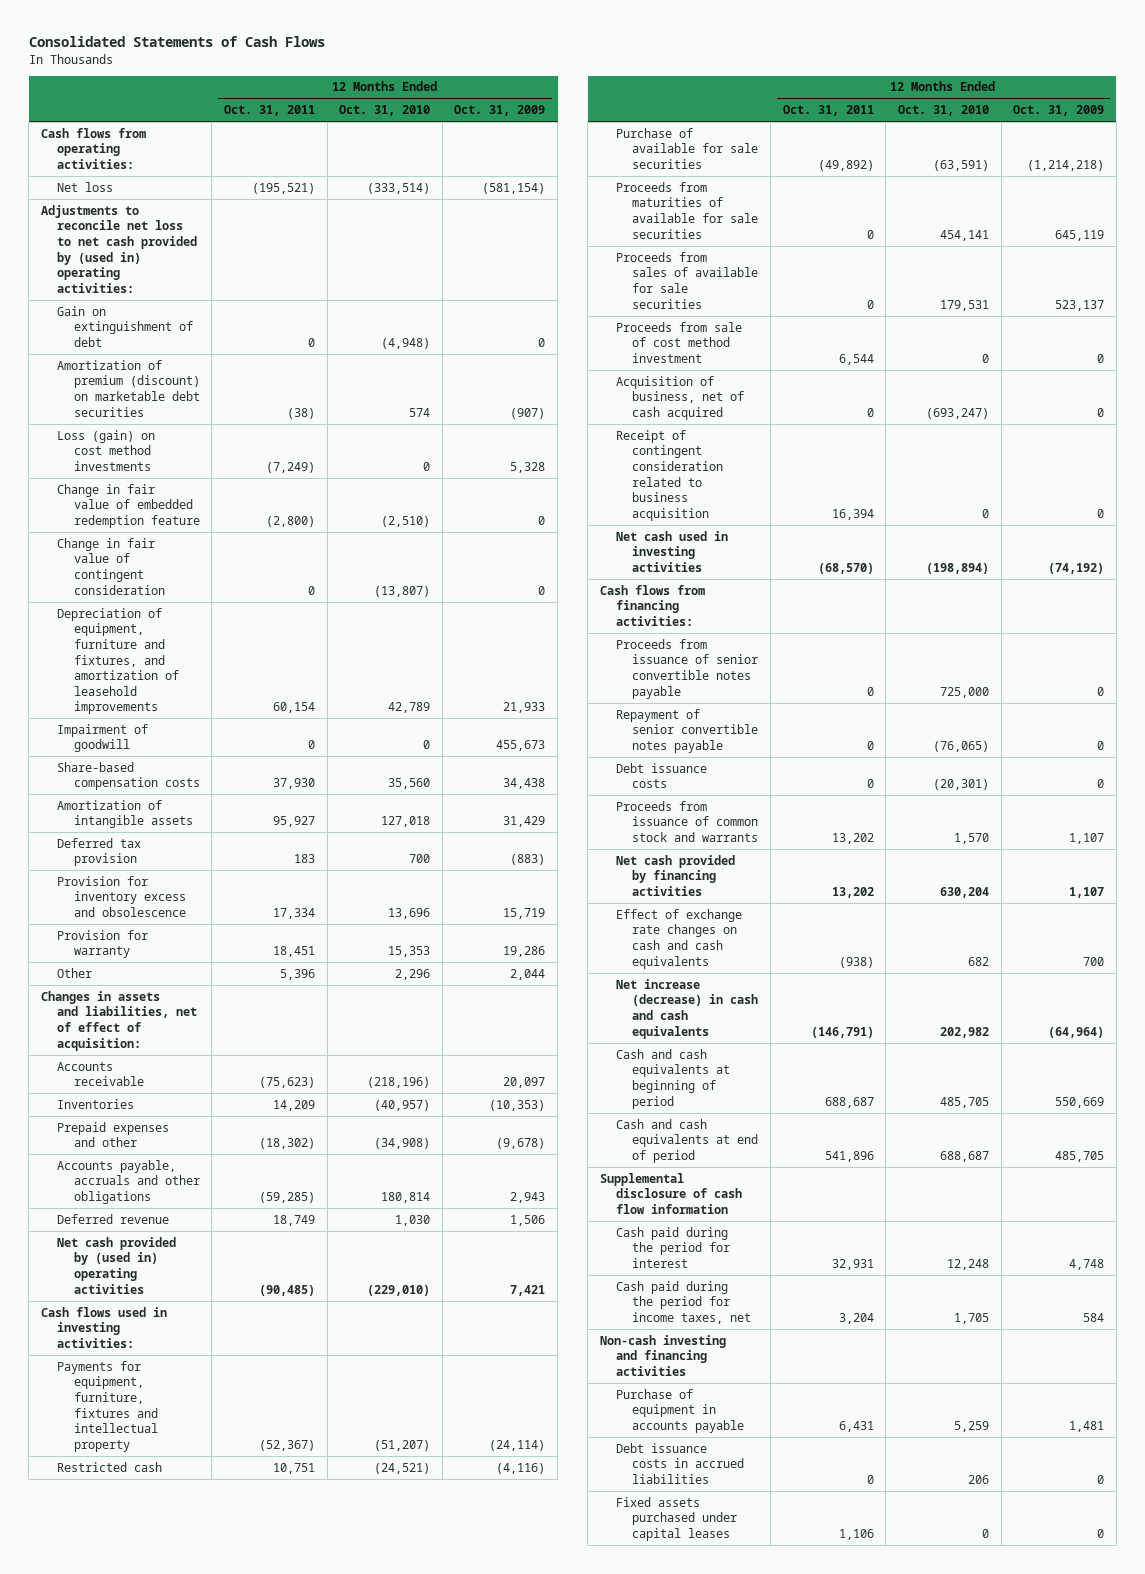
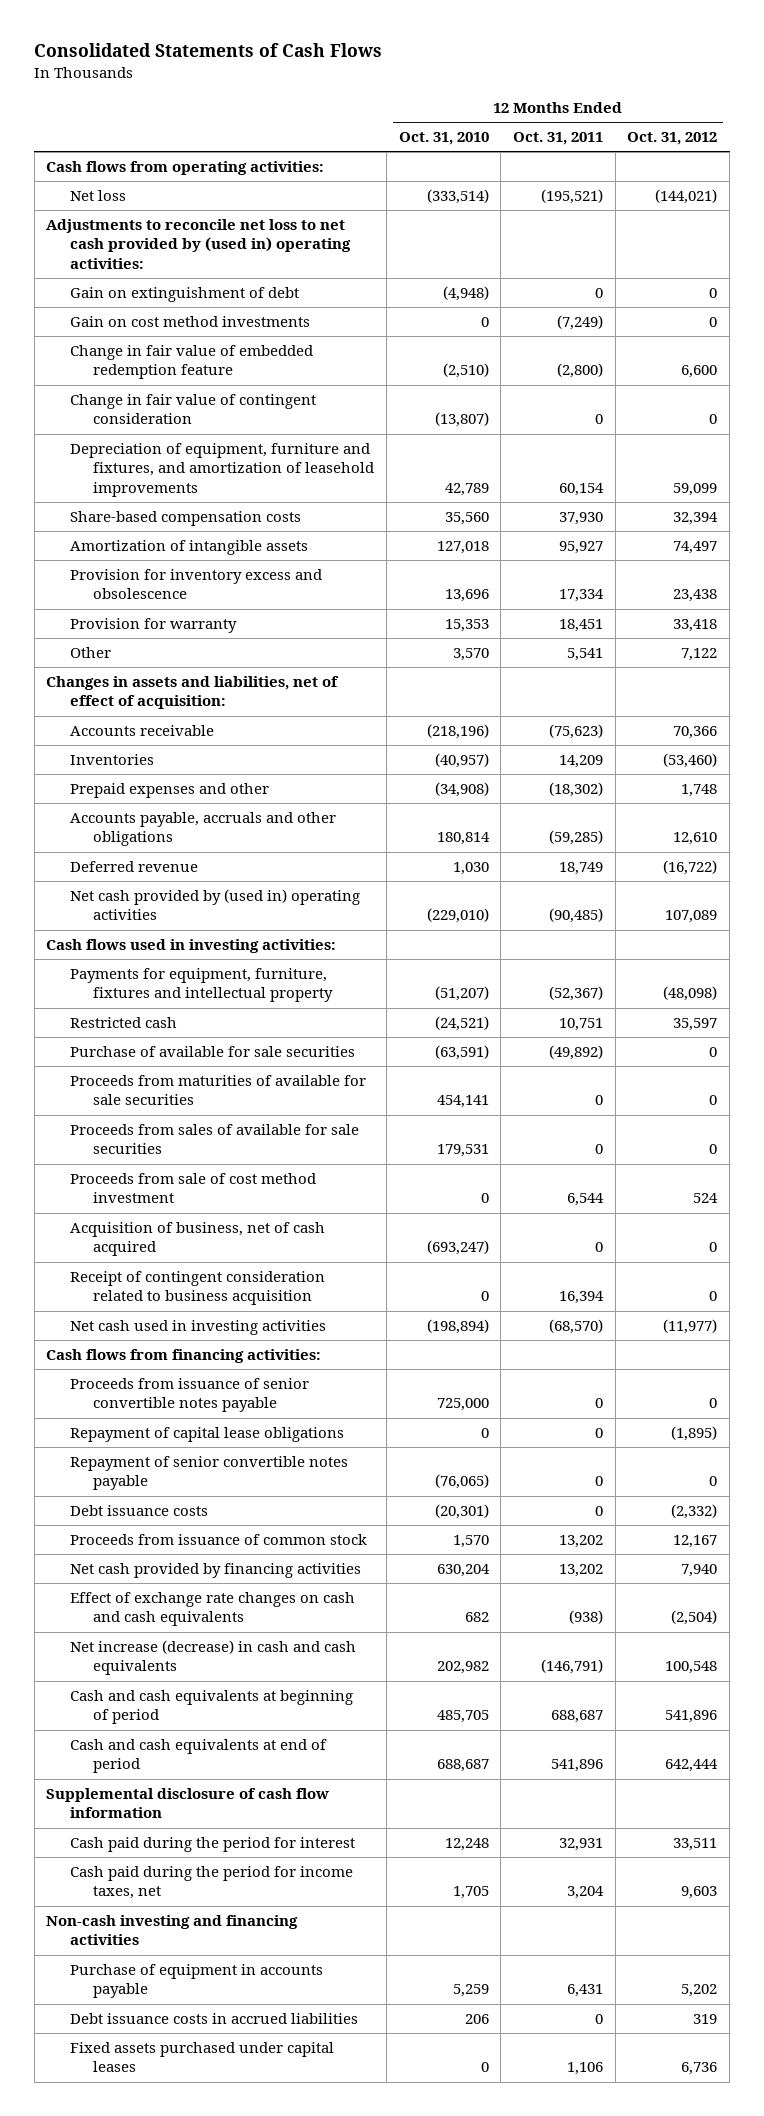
[454,105,546,117] Oct. 31, 2009 -> none
none -> [627,132,718,146] Oct. 31, 2012
[57,359,200,417] Amortization of premium (discount) on marketable debt securities -> none
[57,429,156,471] Loss (gain) on cost method investments -> [69,316,310,328] Gain on cost method investments
[57,723,149,753] Impairment of goodwill -> none
[57,837,142,867] Deferred tax provision -> none
[279,968,315,980] 5,396 -> [567,648,604,662] 5,541
[395,968,431,980] 2,296 -> [452,648,489,662] 3,570
none -> [69,1427,344,1443] Repayment of capital lease obligations
[616,800,759,842] Proceeds from issuance of common stock and warrants -> [69,1534,367,1546] Proceeds from issuance of common stock

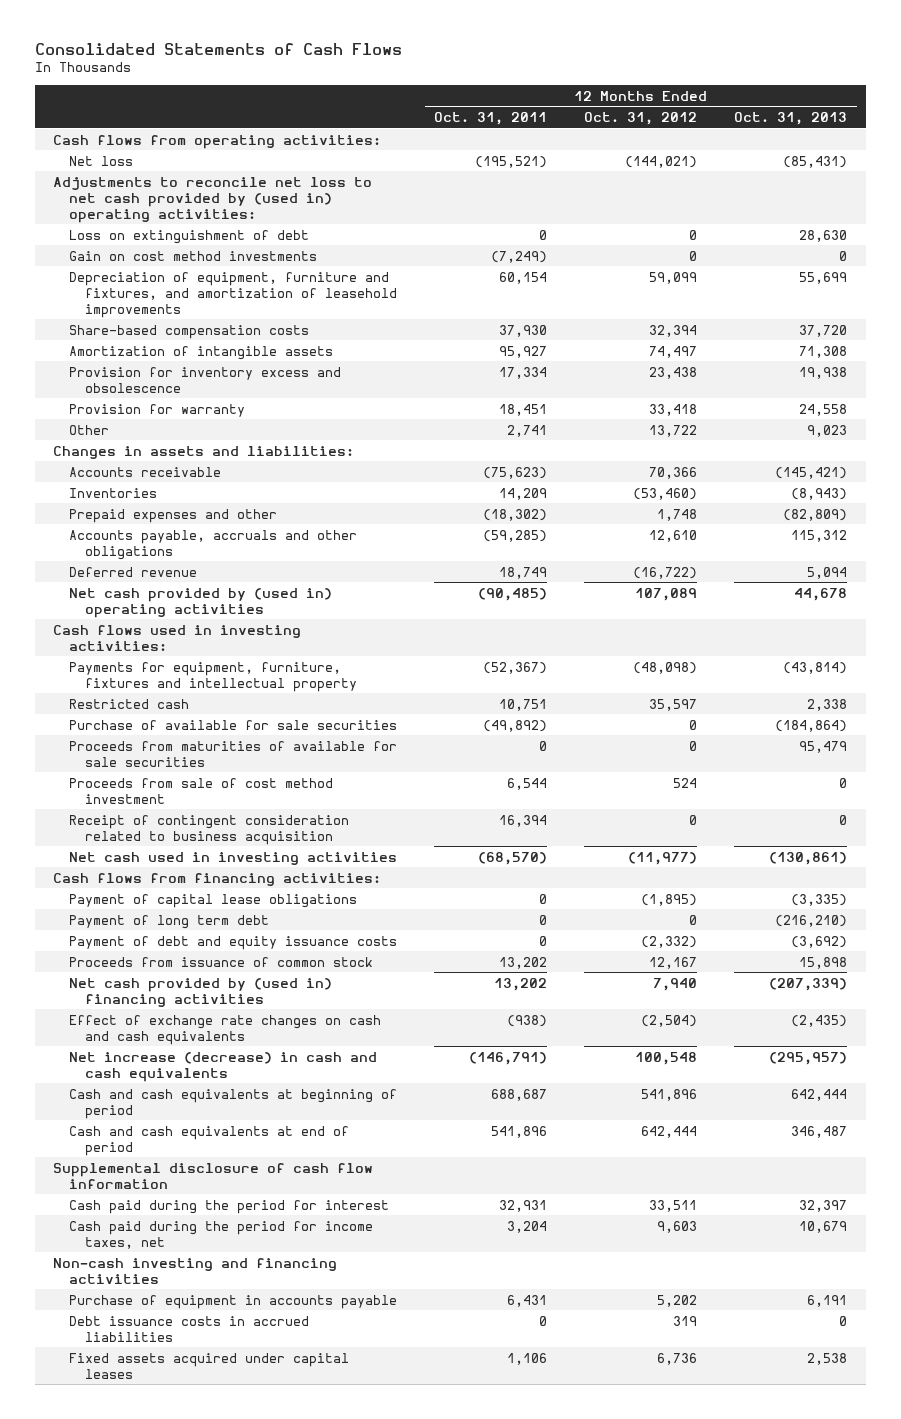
[398,132,489,146] Oct. 31, 2010 -> none
none -> [734,112,848,126] Oct. 31, 2013
[69,287,299,303] Gain on extinguishment of debt -> [69,229,310,244] Loss on extinguishment of debt
[69,345,313,380] Change in fair value of embedded redemption feature -> none
[69,394,316,425] Change in fair value of contingent consideration -> none
[567,648,604,662] 5,541 -> [507,424,548,437] 2,741
[681,648,718,662] 7,122 -> [649,424,698,437] 13,722
[46,676,340,710] Changes in assets and liabilities, net of effect of acquisition: -> [53,445,355,459] Changes in assets and liabilities:
[69,1124,359,1155] Proceeds from sales of available for sale securities -> none
[69,1222,325,1257] Acquisition of business, net of cash acquired -> none
[69,1378,309,1413] Proceeds from issuance of senior convertible notes payable -> none
[69,1427,344,1443] Repayment of capital lease obligations -> [69,893,358,908] Payment of capital lease obligations
[69,1456,348,1491] Repayment of senior convertible notes payable -> [69,914,270,929] Payment of long term debt
[69,1505,208,1517] Debt issuance costs -> [69,935,398,950] Payment of debt and equity issuance costs
[69,1563,361,1579] Net cash provided by financing activities -> [69,977,333,1007] Net cash provided by (used in) financing activities
[69,2042,334,2073] Fixed assets purchased under capital leases -> [69,1352,350,1379] Fixed assets acquired under capital leases

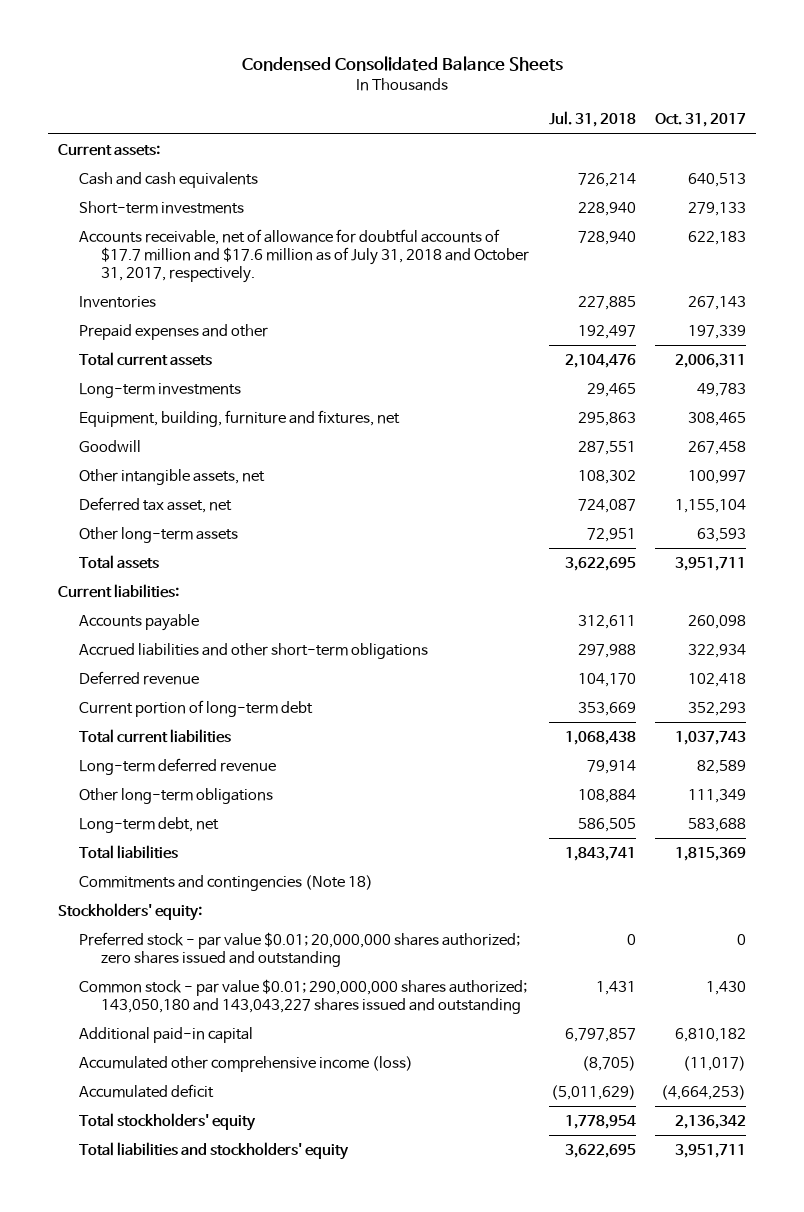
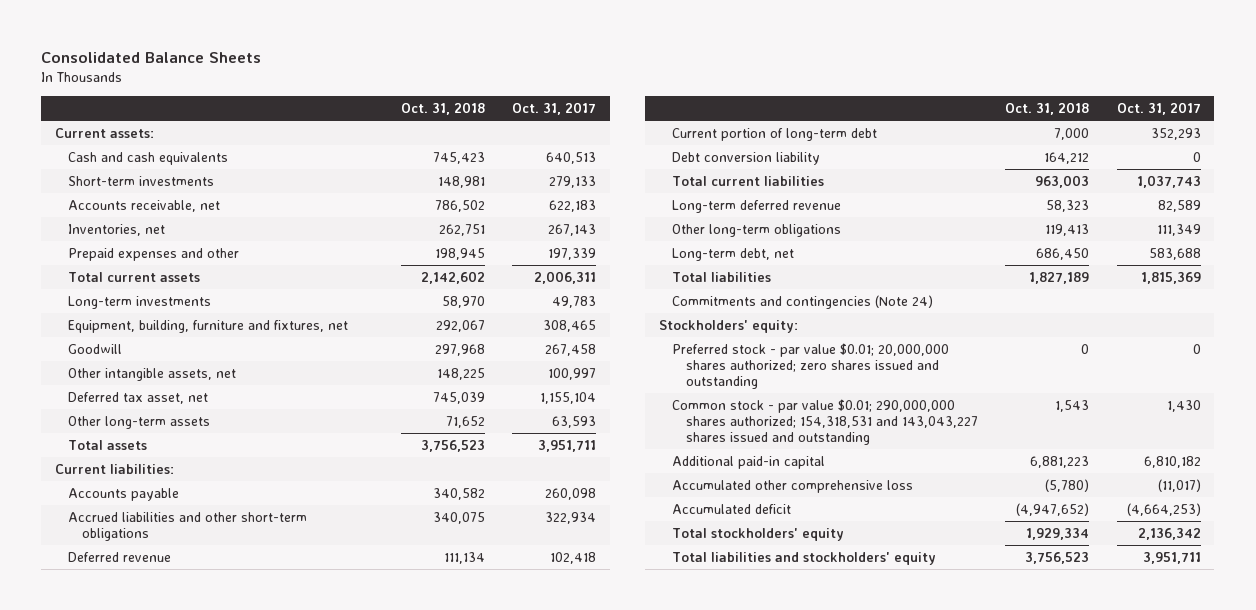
[242,56,564,72] Condensed Consolidated Balance Sheets -> [41,52,262,64] Consolidated Balance Sheets
[548,111,636,128] Jul. 31, 2018 -> none
none -> [401,102,486,116] Oct. 31, 2018
[79,228,530,283] Accounts receivable, net of allowance for doubtful accounts of $17.7 million and $17.6 million as of July 31, 2018 and October 31, 2017, respectively. -> [68,199,221,212] Accounts receivable, net
[79,295,157,308] Inventories -> [68,223,166,236] Inventories, net
none -> [672,151,821,165] Debt conversion liability
[79,874,374,891] Commitments and contingencies (Note 18) -> [672,294,934,309] Commitments and contingencies (Note 24)
[79,978,528,1014] Common stock - par value $0.01; 290,000,000 shares authorized; 143,050,180 and 143,043,227 shares issued and outstanding -> [672,398,978,446] Common stock - par value $0.01; 290,000,000 shares authorized; 154,318,531 and 143,043,227 shares issued and outstanding
[79,1055,414,1072] Accumulated other comprehensive income (loss) -> [672,479,914,493] Accumulated other comprehensive loss

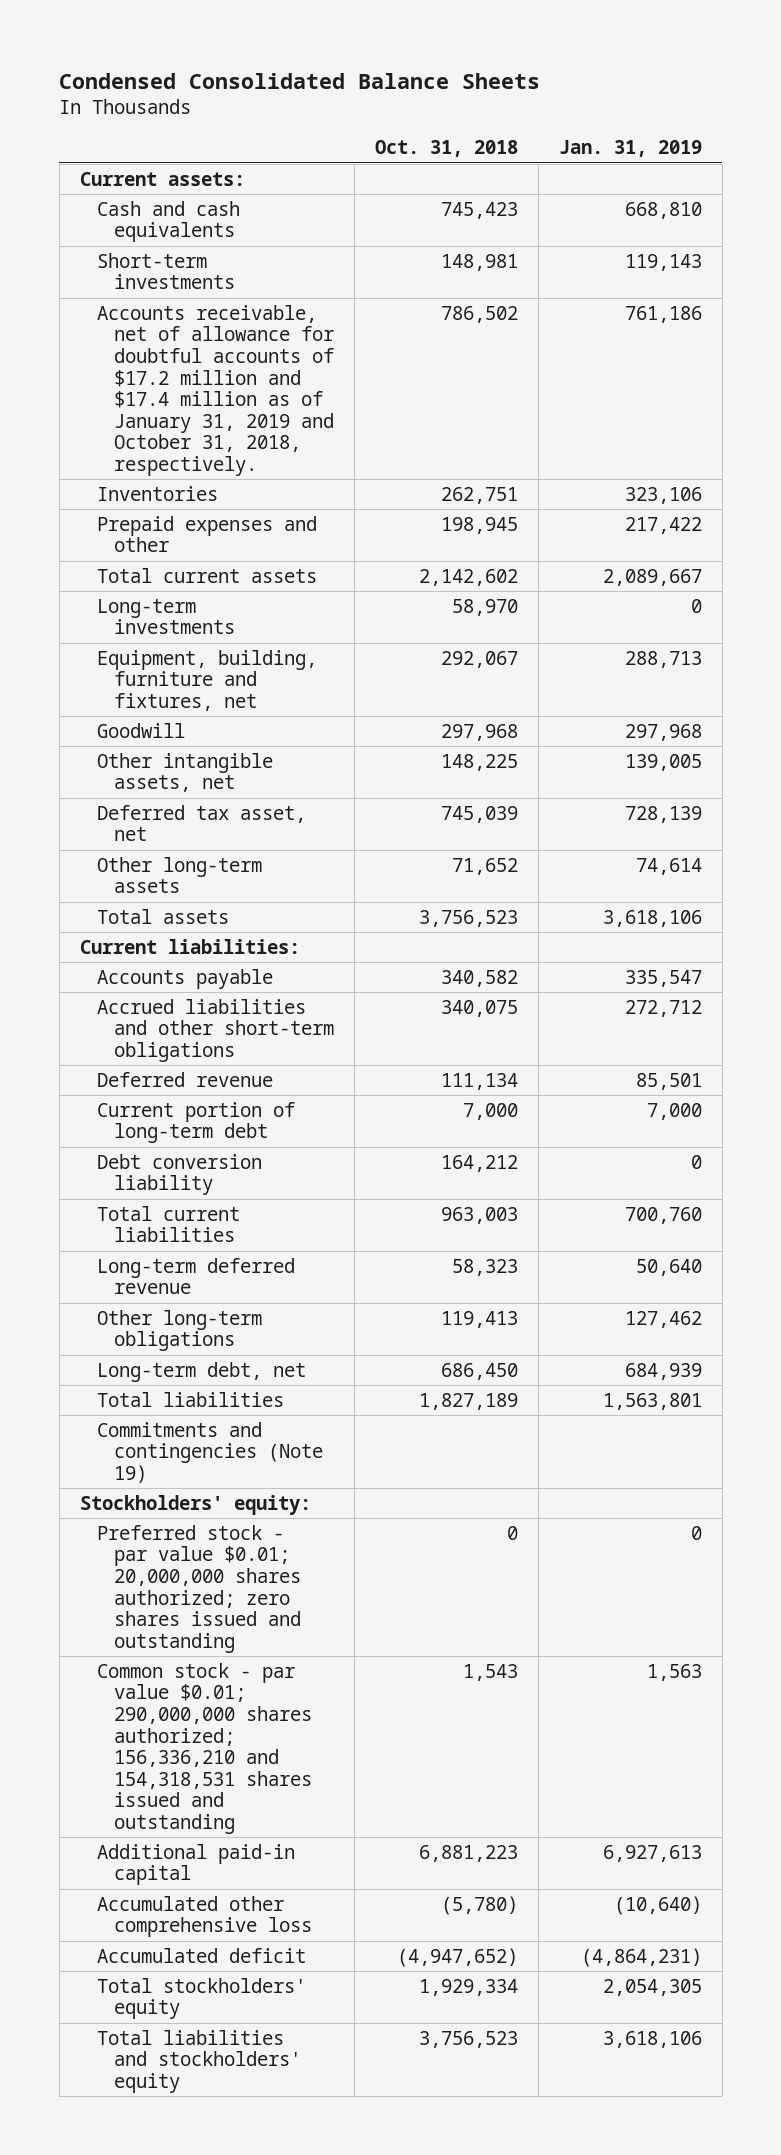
[41,52,262,64] Consolidated Balance Sheets -> [59,72,541,89] Condensed Consolidated Balance Sheets
[512,102,597,116] Oct. 31, 2017 -> none
none -> [558,140,702,158] Jan. 31, 2019
[68,199,221,212] Accounts receivable, net -> [96,304,334,476] Accounts receivable, net of allowance for doubtful accounts of $17.2 million and $17.4 million as of January 31, 2019 and October 31, 2018, respectively.
[68,223,166,236] Inventories, net -> [96,485,218,501] Inventories
[672,294,934,309] Commitments and contingencies (Note 24) -> [96,1421,323,1484] Commitments and contingencies (Note 19)
[672,398,978,446] Common stock - par value $0.01; 290,000,000 shares authorized; 154,318,531 and 143,043,227 shares issued and outstanding -> [96,1662,312,1834] Common stock - par value $0.01; 290,000,000 shares authorized; 156,336,210 and 154,318,531 shares issued and outstanding

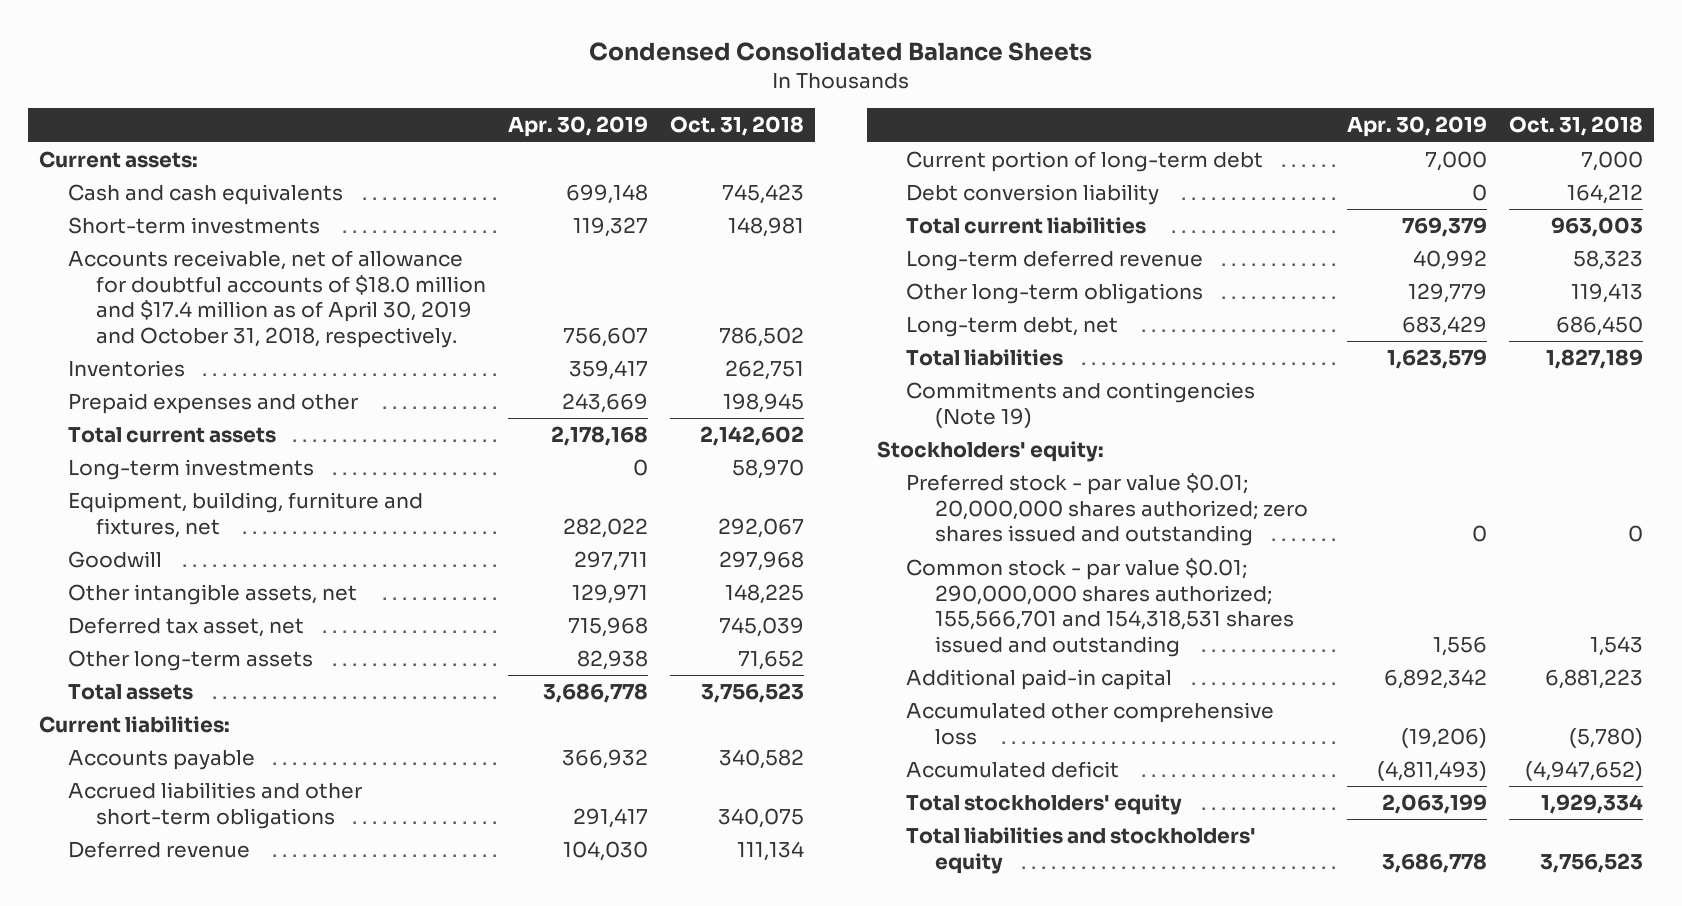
[558,140,702,158] Jan. 31, 2019 -> none
none -> [508,116,649,138] Apr. 30, 2019
[96,304,334,476] Accounts receivable, net of allowance for doubtful accounts of $17.2 million and $17.4 million as of January 31, 2019 and October 31, 2018, respectively. -> [67,250,487,348] Accounts receivable, net of allowance for doubtful accounts of $18.0 million and $17.4 million as of April 30, 2019 and October 31, 2018, respectively.
[96,1662,312,1834] Common stock - par value $0.01; 290,000,000 shares authorized; 156,336,210 and 154,318,531 shares issued and outstanding -> [906,558,1294,657] Common stock - par value $0.01; 290,000,000 shares authorized; 155,566,701 and 154,318,531 shares issued and outstanding

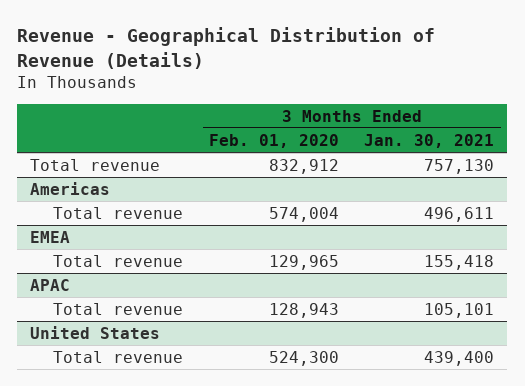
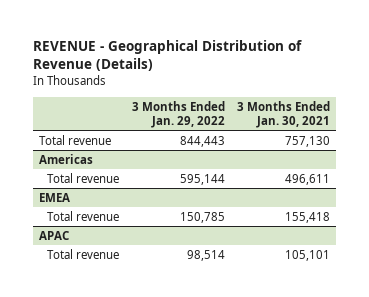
[17,26,436,69] Revenue - Geographical Distribution of Revenue (Details) -> [33,40,303,72] REVENUE - Geographical Distribution of Revenue (Details)
[208,133,339,148] Feb. 01, 2020 -> none
none -> [131,100,225,128] 3 Months Ended Jan. 29, 2022
[30,325,161,339] United States -> none
[53,350,184,363] Total revenue -> none

